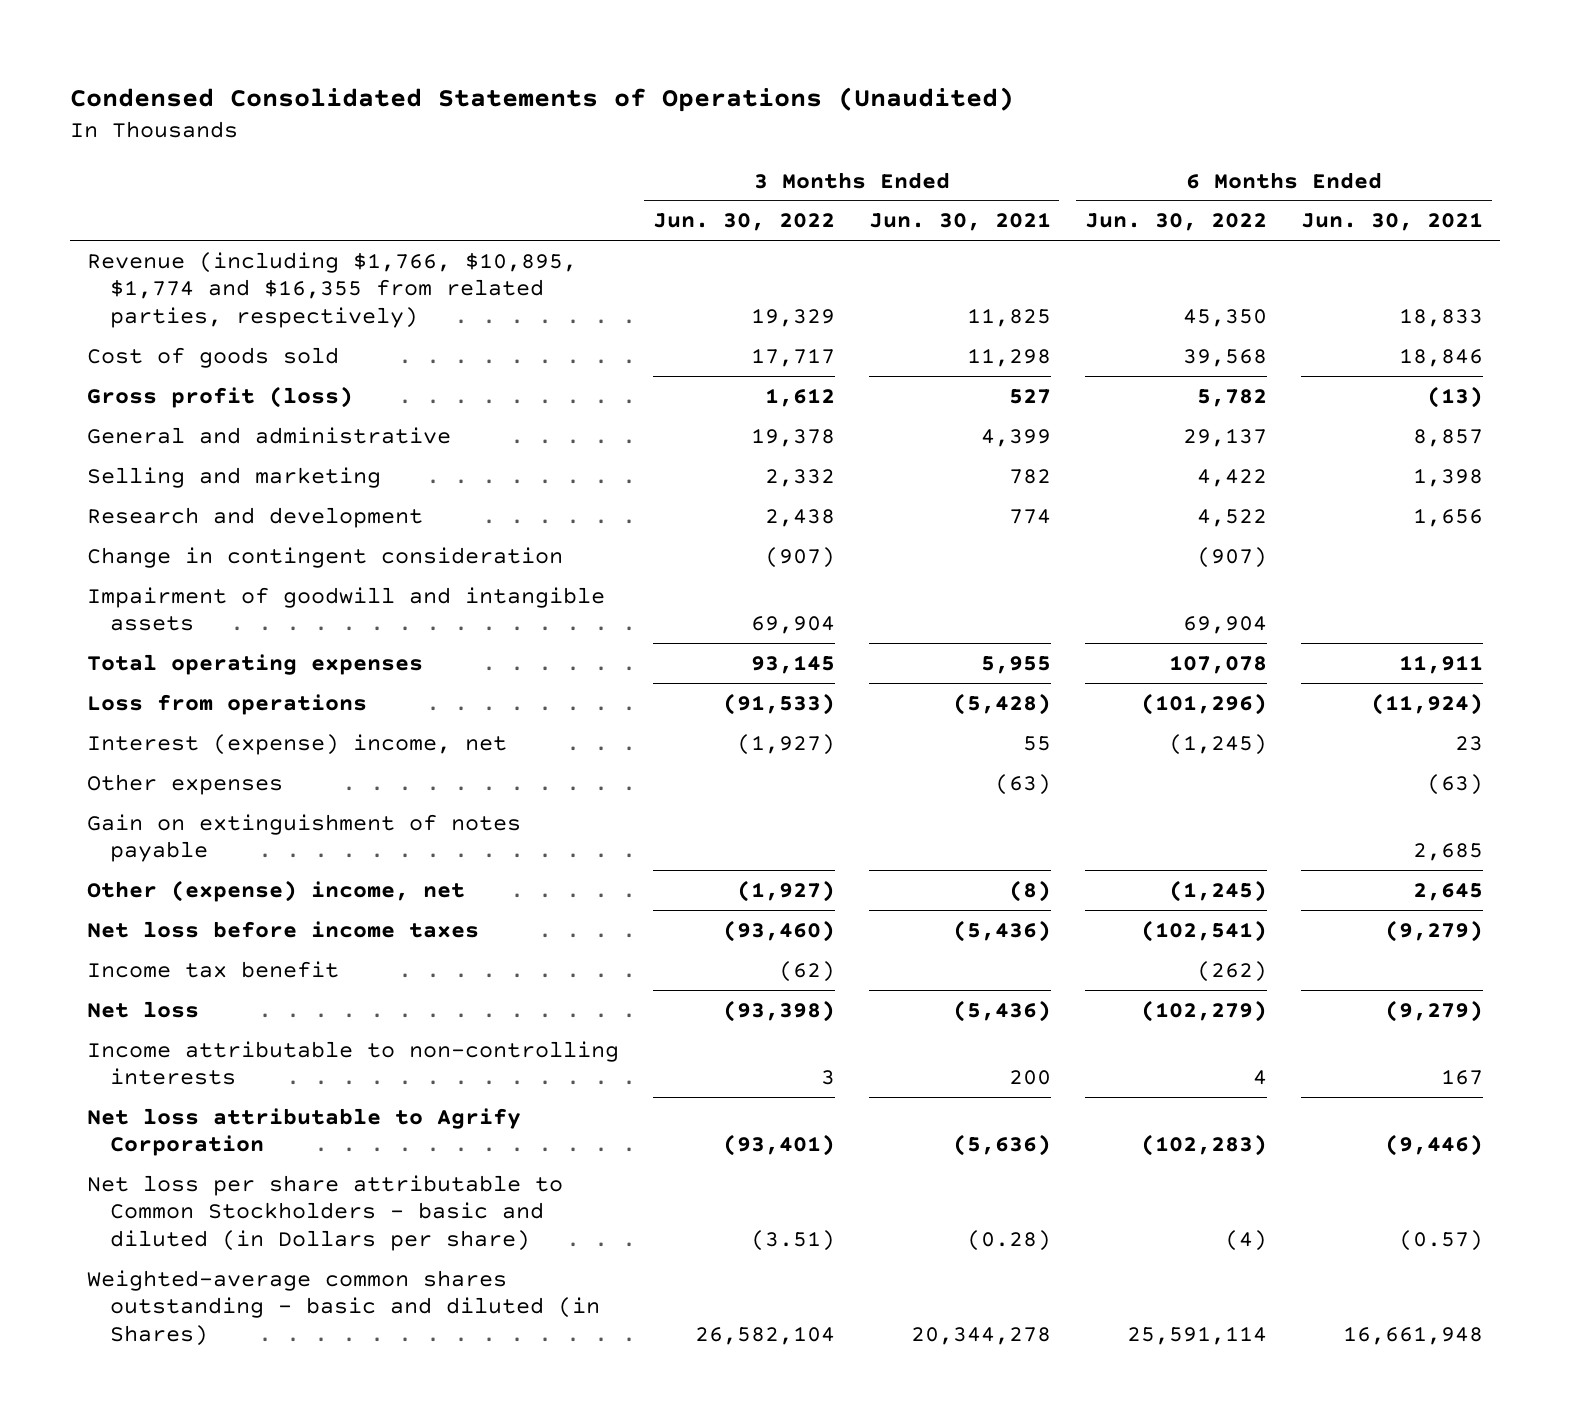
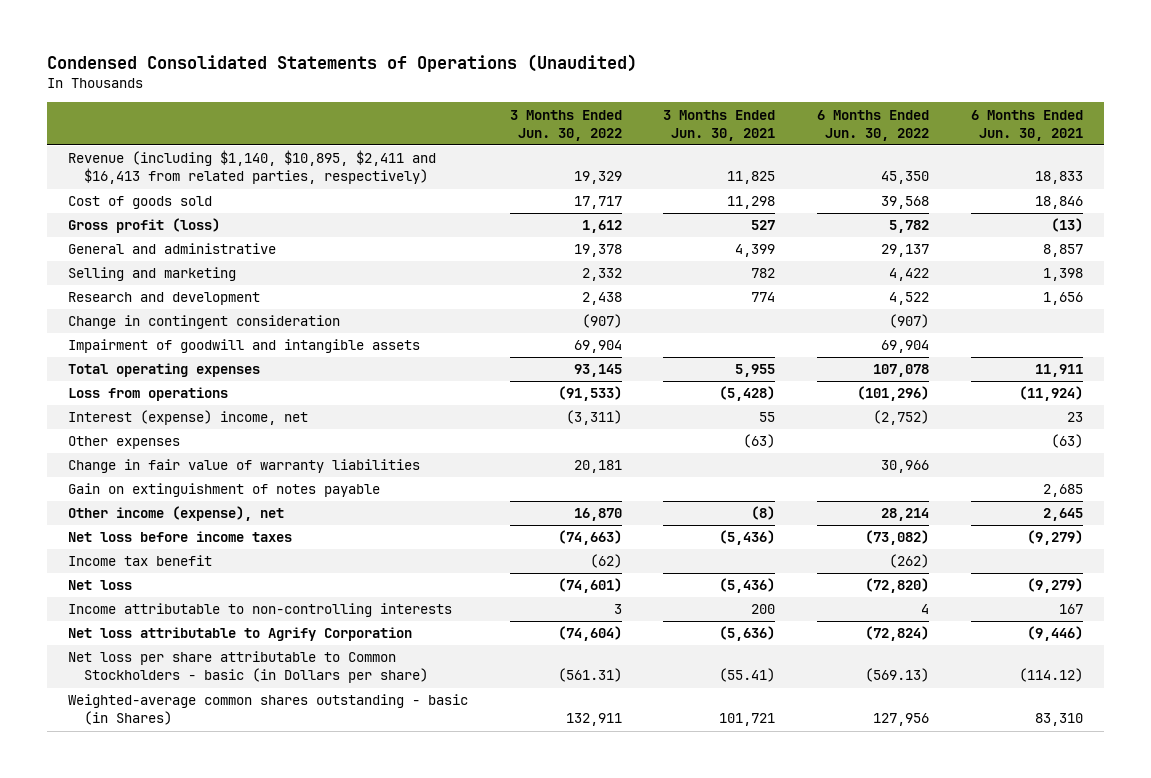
[86,251,577,328] Revenue (including $1,766, $10,895, $1,774 and $16,355 from related parties, respectively) -> [67,150,436,185] Revenue (including $1,140, $10,895, $2,411 and $16,413 from related parties, respectively)
[736,733,835,755] (1,927) -> [565,410,622,426] (3,311)
[1168,733,1267,755] (1,245) -> [873,410,930,426] (2,752)
none -> [67,459,420,474] Change in fair value of warranty liabilities
[86,879,465,902] Other (expense) income, net -> [67,506,284,522] Other income (expense), net
[736,879,835,902] (1,927) -> [573,508,622,522] 16,870
[1168,879,1267,902] (1,245) -> [881,508,930,522] 28,214
[722,919,835,942] (93,460) -> [557,530,622,546] (74,663)
[1140,919,1267,942] (102,541) -> [865,530,930,546] (73,082)
[722,999,835,1022] (93,398) -> [557,578,622,594] (74,601)
[1140,999,1267,1022] (102,279) -> [865,578,930,594] (72,820)
[722,1134,835,1157] (93,401) -> [557,626,622,642] (74,604)
[1140,1134,1267,1157] (102,283) -> [865,626,930,642] (72,824)
[86,1174,563,1251] Net loss per share attributable to Common Stockholders - basic and diluted (in Dollars per share) -> [67,651,429,684] Net loss per share attributable to Common Stockholders - basic (in Dollars per share)
[750,1229,835,1251] (3.51) -> [557,668,622,683] (561.31)
[966,1229,1051,1251] (0.28) -> [719,668,776,683] (55.41)
[1224,1229,1267,1251] (4) -> [865,668,930,683] (569.13)
[1399,1229,1484,1251] (0.57) -> [1019,668,1084,683] (114.12)
[86,1269,601,1346] Weighted-average common shares outstanding - basic and diluted (in Shares) -> [67,694,468,726] Weighted-average common shares outstanding - basic (in Shares)
[694,1325,835,1345] 26,582,104 -> [565,713,622,727] 132,911
[910,1326,1051,1345] 20,344,278 -> [719,713,776,727] 101,721
[1126,1325,1267,1345] 25,591,114 -> [873,713,930,727] 127,956
[1343,1325,1484,1345] 16,661,948 -> [1035,713,1084,727] 83,310

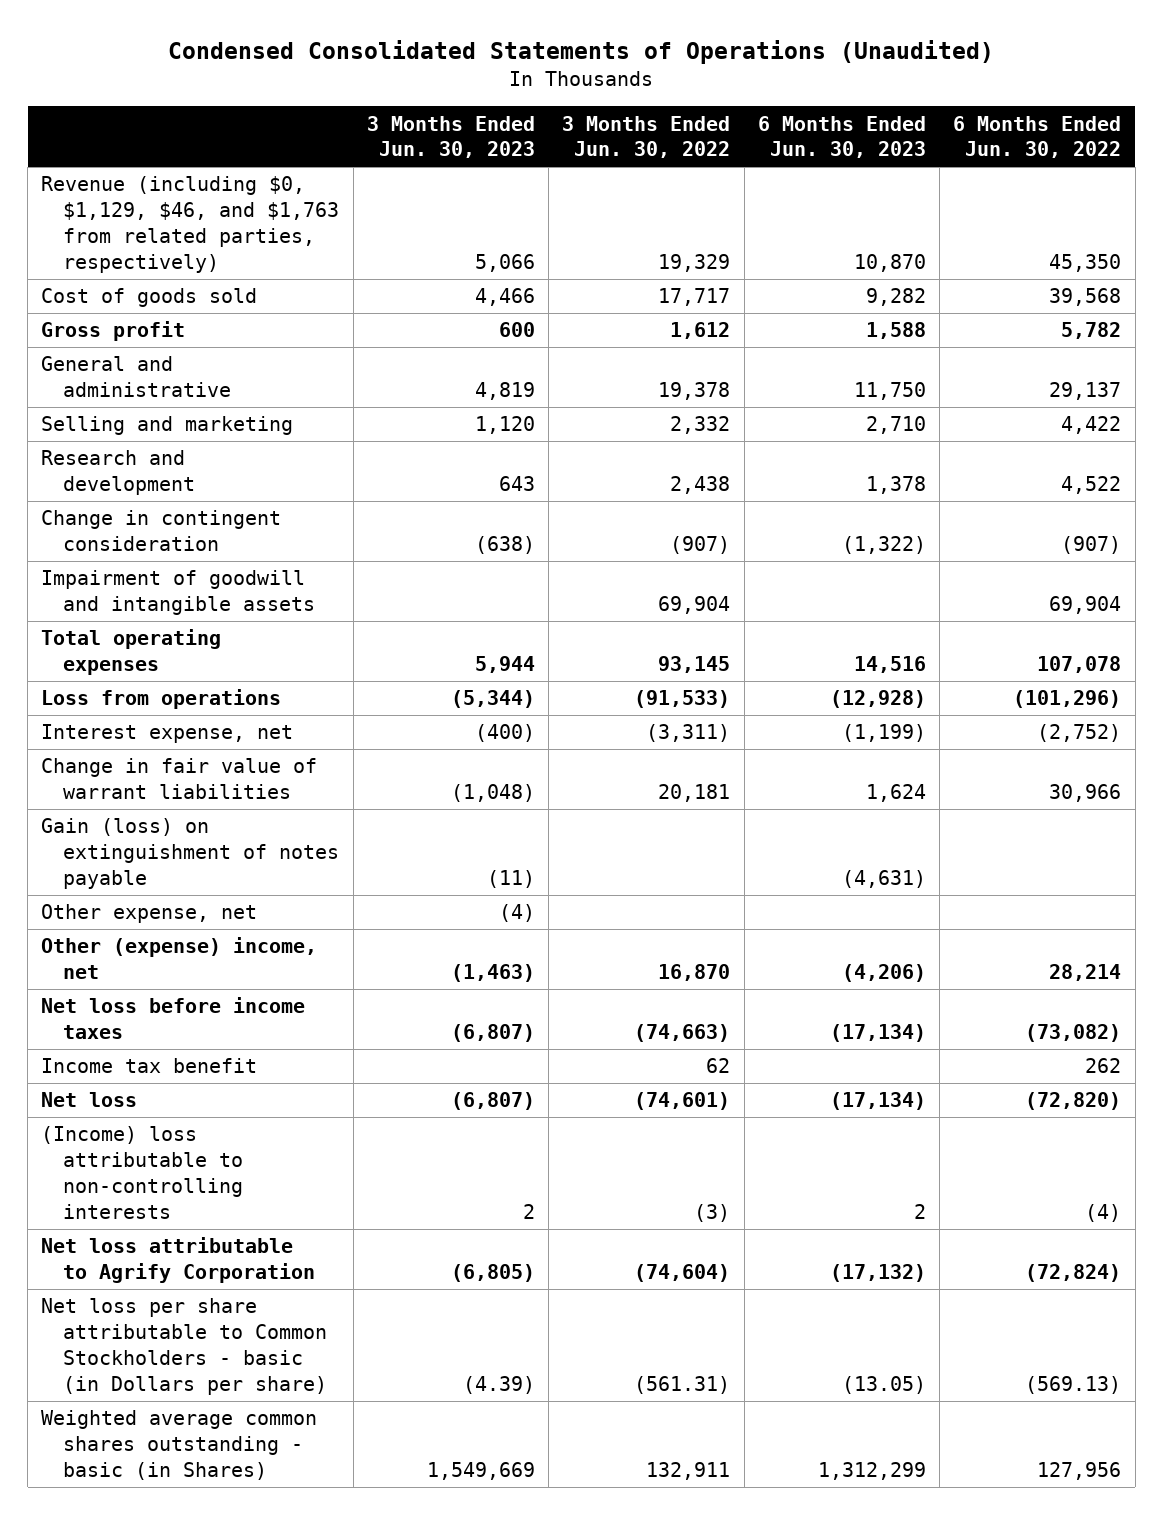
[663,109,776,141] 3 Months Ended Jun. 30, 2021 -> none
[971,109,1084,141] 6 Months Ended Jun. 30, 2021 -> none
none -> [366,115,535,159] 3 Months Ended Jun. 30, 2023
none -> [757,115,926,159] 6 Months Ended Jun. 30, 2023
[67,150,436,185] Revenue (including $1,140, $10,895, $2,411 and $16,413 from related parties, respectively) -> [41,176,340,274] Revenue (including $0, $1,129, $46, and $1,763 from related parties, respectively)
[67,218,220,234] Gross profit (loss) -> [41,321,186,342] Gross profit
[67,436,180,450] Other expenses -> none
[67,410,308,426] Interest (expense) income, net -> [41,724,294,744] Interest expense, net
[67,459,420,474] Change in fair value of warranty liabilities -> [41,758,318,800] Change in fair value of warrant liabilities
[67,483,380,498] Gain on extinguishment of notes payable -> [41,818,340,890] Gain (loss) on extinguishment of notes payable
none -> [41,904,258,924] Other expense, net
[67,506,284,522] Other income (expense), net -> [41,937,318,980] Other (expense) income, net
[589,554,622,569] (62) -> [706,1058,731,1074] 62
[889,554,930,569] (262) -> [1085,1058,1122,1074] 262
[67,603,452,618] Income attributable to non-controlling interests -> [41,1126,244,1220] (Income) loss attributable to non-controlling interests
[613,604,622,615] 3 -> [694,1204,731,1223] (3)
[921,604,930,615] 4 -> [1085,1204,1122,1223] (4)
[67,694,468,726] Weighted-average common shares outstanding - basic (in Shares) -> [41,1410,318,1481] Weighted average common shares outstanding - basic (in Shares)

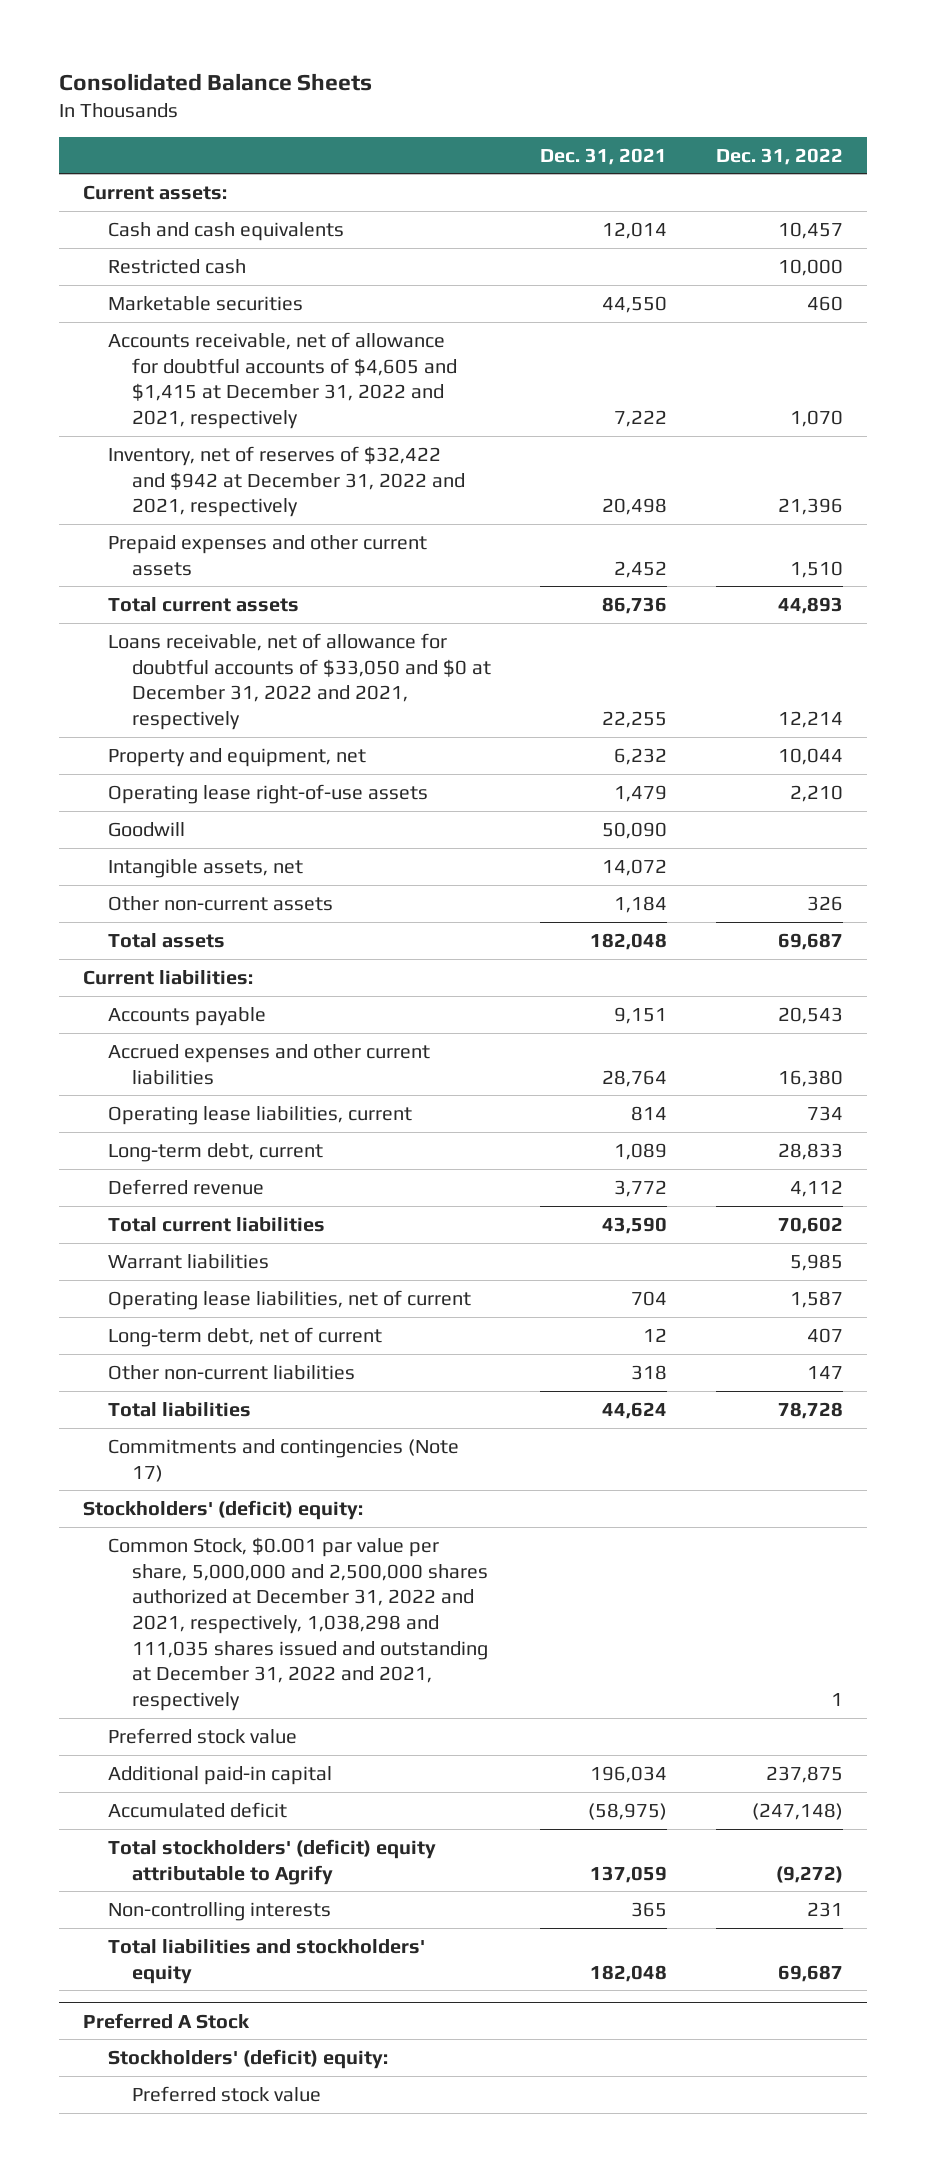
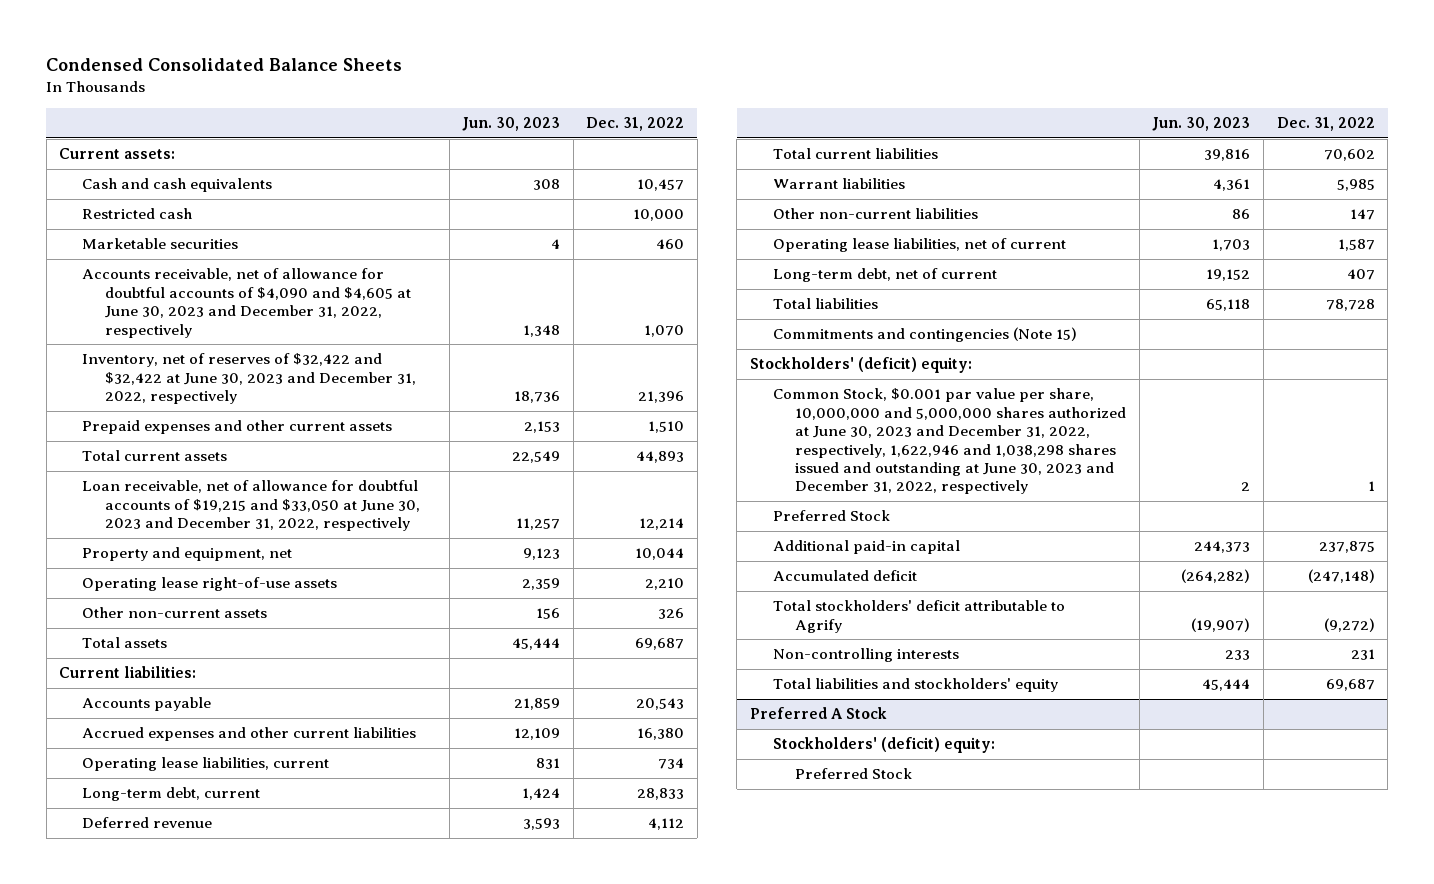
[59,72,373,91] Consolidated Balance Sheets -> [46,57,403,71] Condensed Consolidated Balance Sheets
[540,147,668,165] Dec. 31, 2021 -> none
none -> [462,116,561,131] Jun. 30, 2023
[107,331,458,429] Accounts receivable, net of allowance for doubtful accounts of $4,605 and $1,415 at December 31, 2022 and 2021, respectively -> [82,268,412,338] Accounts receivable, net of allowance for doubtful accounts of $4,090 and $4,605 at June 30, 2023 and December 31, 2022, respectively
[107,445,466,518] Inventory, net of reserves of $32,422 and $942 at December 31, 2022 and 2021, respectively -> [82,353,417,405] Inventory, net of reserves of $32,422 and $32,422 at June 30, 2023 and December 31, 2022, respectively
[107,632,492,730] Loans receivable, net of allowance for doubtful accounts of $33,050 and $0 at December 31, 2022 and 2021, respectively -> [82,480,421,532] Loan receivable, net of allowance for doubtful accounts of $19,215 and $33,050 at June 30, 2023 and December 31, 2022, respectively
[107,821,185,837] Goodwill -> none
[107,858,303,878] Intangible assets, net -> none
[107,1364,355,1380] Other non-current liabilities -> [772,208,978,220] Other non-current liabilities
[107,1438,459,1482] Commitments and contingencies (Note 17) -> [772,327,1077,343] Commitments and contingencies (Note 15)
[107,1536,489,1712] Common Stock, $0.001 par value per share, 5,000,000 and 2,500,000 shares authorized at December 31, 2022 and 2021, respectively, 1,038,298 and 111,035 shares issued and outstanding at December 31, 2022 and 2021, respectively -> [772,388,1127,495] Common Stock, $0.001 par value per share, 10,000,000 and 5,000,000 shares authorized at June 30, 2023 and December 31, 2022, respectively, 1,622,946 and 1,038,298 shares issued and outstanding at June 30, 2023 and December 31, 2022, respectively
[107,1727,297,1744] Preferred stock value -> [772,510,890,522] Preferred Stock
[107,1838,436,1885] Total stockholders' (deficit) equity attributable to Agrify -> [772,600,1065,633] Total stockholders' deficit attributable to Agrify
[132,2085,322,2102] Preferred stock value -> [795,768,913,780] Preferred Stock

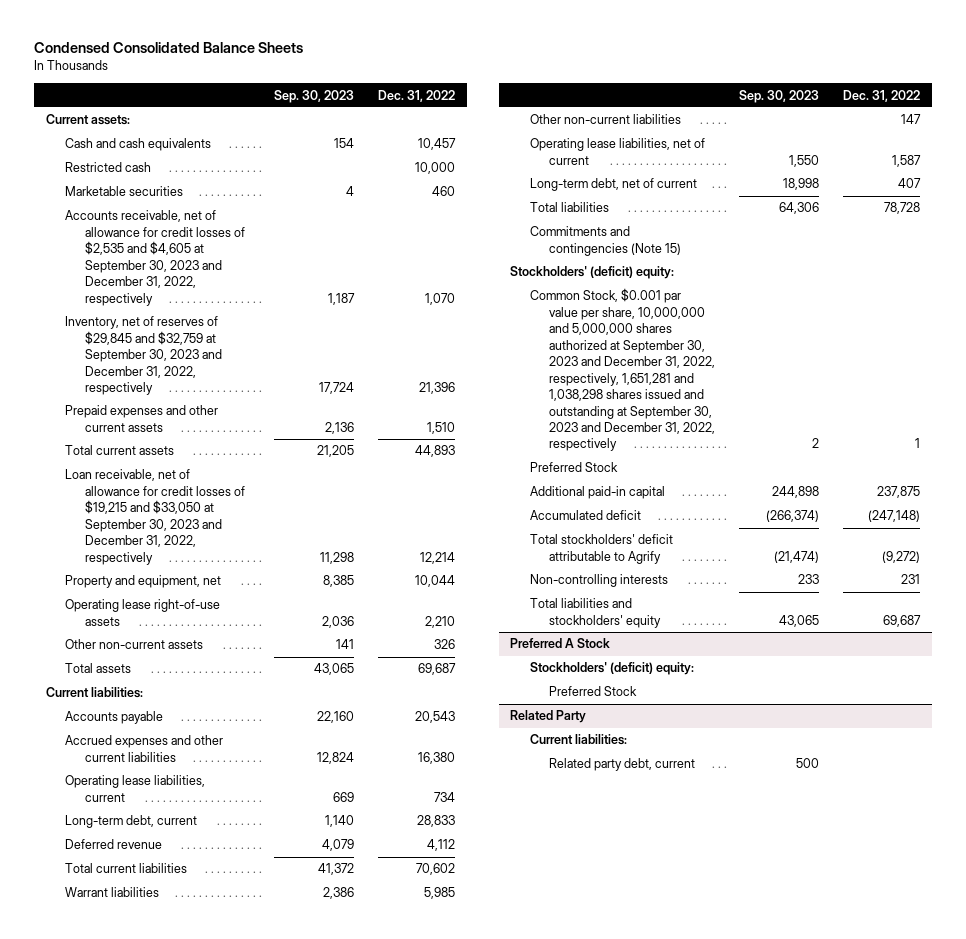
[462,116,561,131] Jun. 30, 2023 -> none
none -> [274,89,355,103] Sep. 30, 2023
[82,268,412,338] Accounts receivable, net of allowance for doubtful accounts of $4,090 and $4,605 at June 30, 2023 and December 31, 2022, respectively -> [65,210,245,306] Accounts receivable, net of allowance for credit losses of $2,535 and $4,605 at September 30, 2023 and December 31, 2022, respectively
[82,353,417,405] Inventory, net of reserves of $32,422 and $32,422 at June 30, 2023 and December 31, 2022, respectively -> [65,316,222,396] Inventory, net of reserves of $29,845 and $32,759 at September 30, 2023 and December 31, 2022, respectively
[82,480,421,532] Loan receivable, net of allowance for doubtful accounts of $19,215 and $33,050 at June 30, 2023 and December 31, 2022, respectively -> [65,469,245,565] Loan receivable, net of allowance for credit losses of $19,215 and $33,050 at September 30, 2023 and December 31, 2022, respectively
[772,388,1127,495] Common Stock, $0.001 par value per share, 10,000,000 and 5,000,000 shares authorized at June 30, 2023 and December 31, 2022, respectively, 1,622,946 and 1,038,298 shares issued and outstanding at June 30, 2023 and December 31, 2022, respectively -> [529,288,716,452] Common Stock, $0.001 par value per share, 10,000,000 and 5,000,000 shares authorized at September 30, 2023 and December 31, 2022, respectively, 1,651,281 and 1,038,298 shares issued and outstanding at September 30, 2023 and December 31, 2022, respectively
none -> [510,710,587,724] Related Party
none -> [529,734,627,746] Current liabilities:
none -> [549,758,696,772] Related party debt, current

